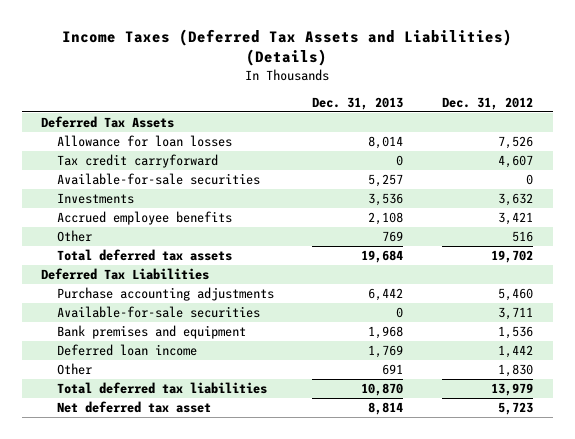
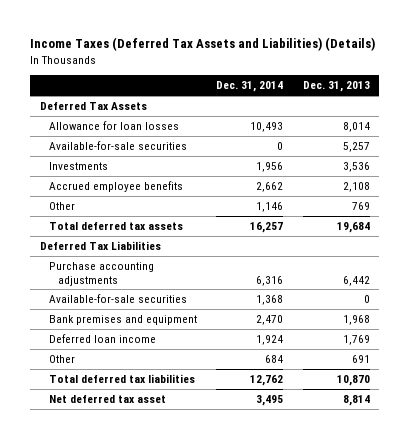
[442,97,534,111] Dec. 31, 2012 -> none
none -> [216,81,284,93] Dec. 31, 2014
[56,153,218,168] Tax credit carryforward -> none

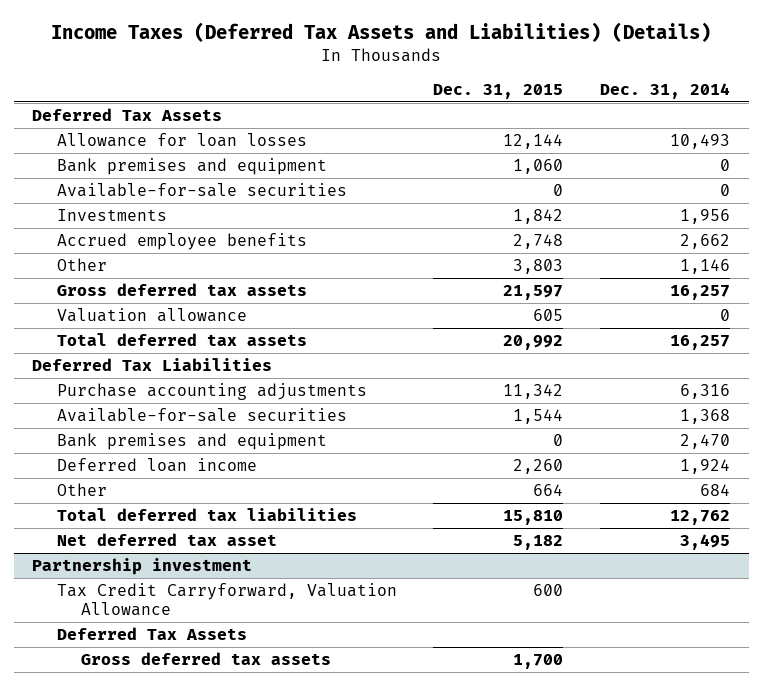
[302,81,370,93] Dec. 31, 2013 -> none
none -> [433,84,564,100] Dec. 31, 2015
none -> [56,157,327,175] Bank premises and equipment
none -> [56,282,307,296] Gross deferred tax assets
none -> [56,307,247,322] Valuation allowance
none -> [32,557,253,575] Partnership investment
none -> [56,582,397,617] Tax Credit Carryforward, Valuation Allowance
none -> [56,626,247,640] Deferred Tax Assets
none -> [80,651,331,665] Gross deferred tax assets

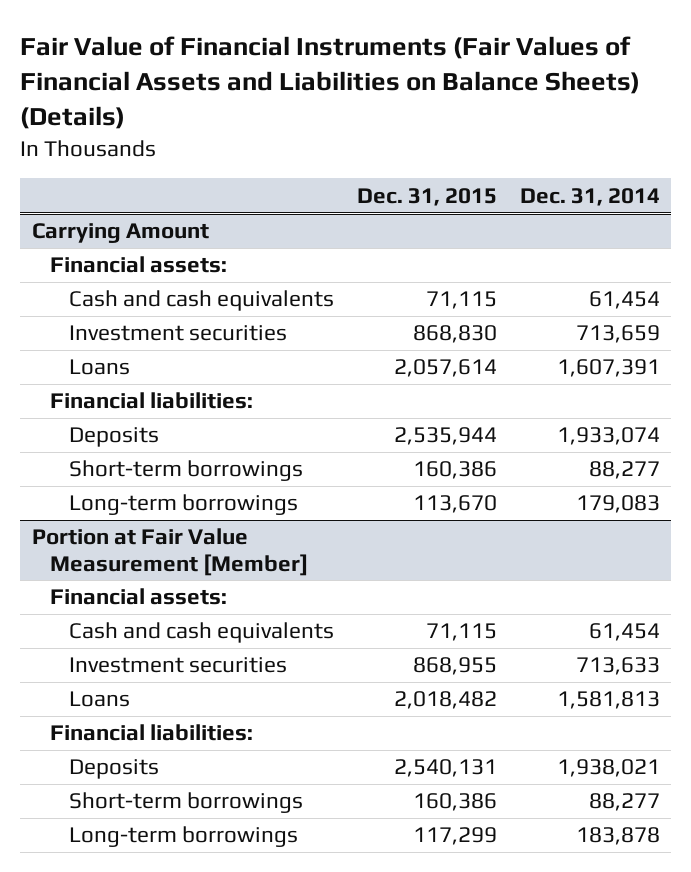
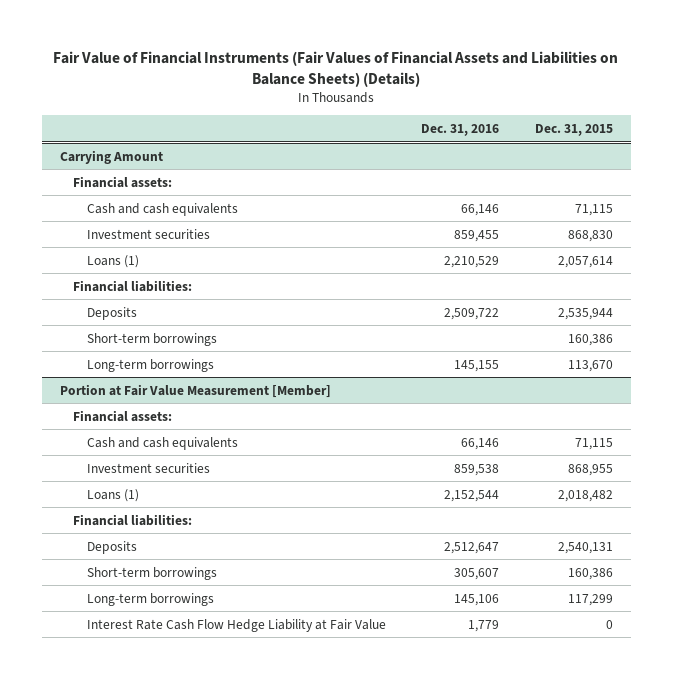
[519,187,660,206] Dec. 31, 2014 -> none
none -> [421,124,500,137] Dec. 31, 2016
[68,359,130,376] Loans -> [86,254,139,268] Loans (1)
[68,691,130,708] Loans -> [86,488,139,502] Loans (1)
none -> [86,618,386,632] Interest Rate Cash Flow Hedge Liability at Fair Value

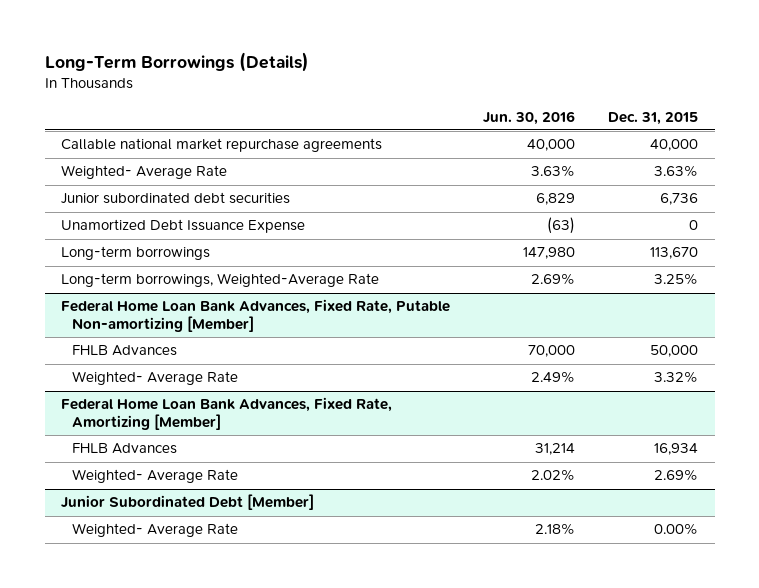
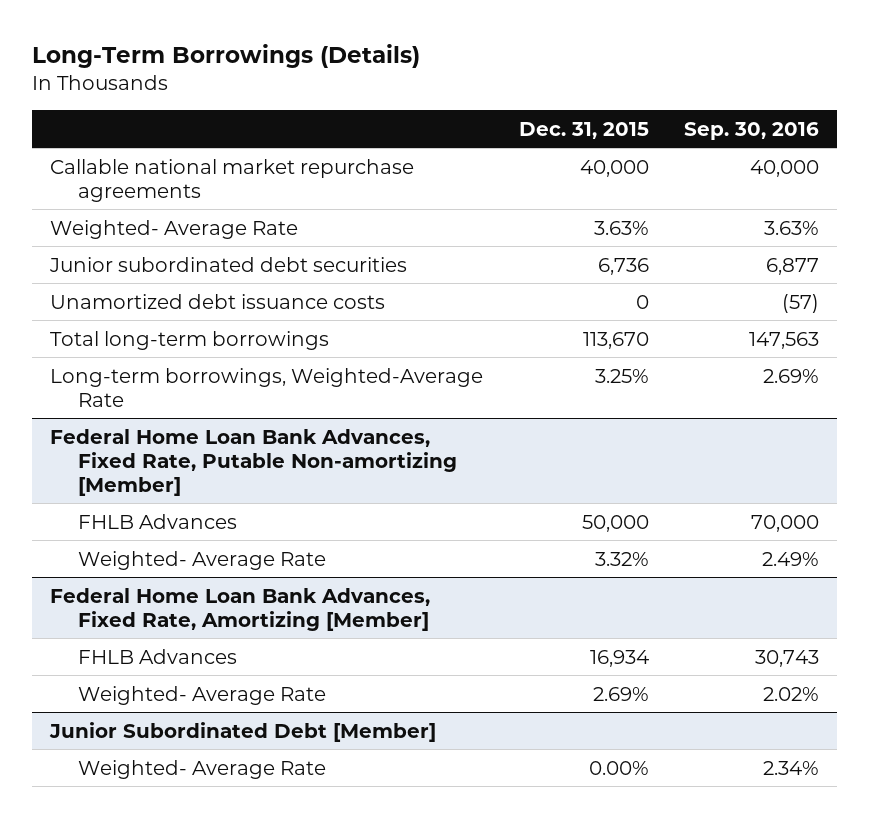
[483,110,576,125] Jun. 30, 2016 -> none
none -> [684,121,820,140] Sep. 30, 2016
[61,219,306,234] Unamortized Debt Issuance Expense -> [49,293,385,309] Unamortized debt issuance costs
[61,246,211,261] Long-term borrowings -> [49,330,329,350] Total long-term borrowings

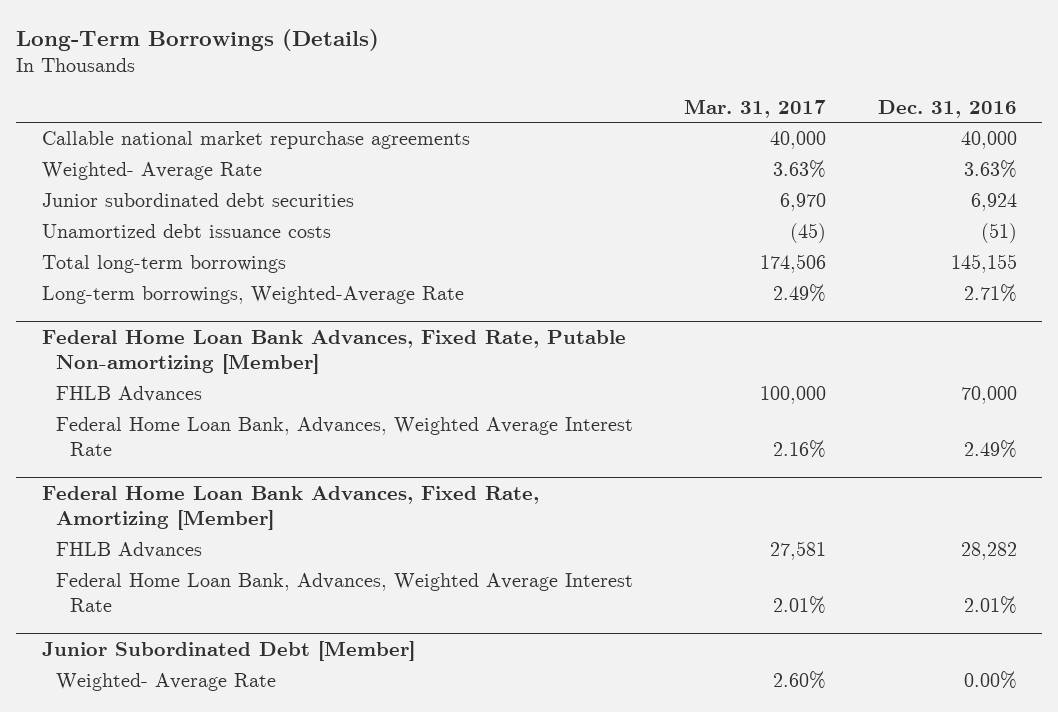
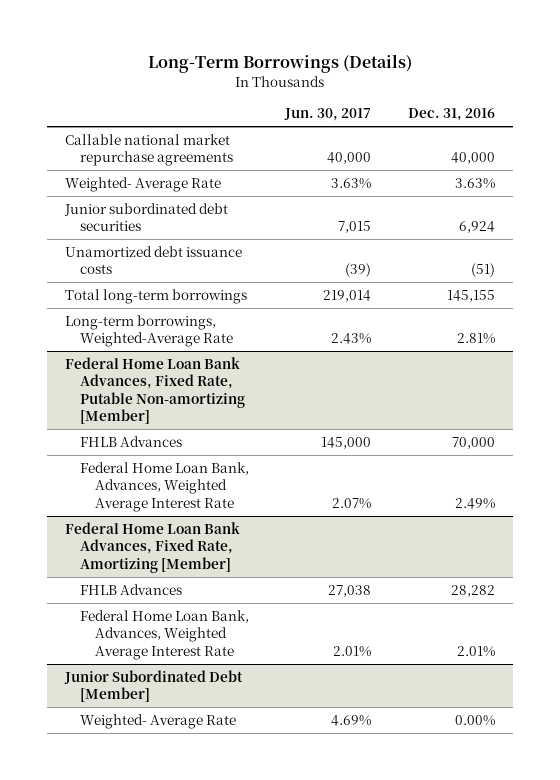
[684,98,827,118] Mar. 31, 2017 -> none
none -> [284,108,372,122] Jun. 30, 2017
[963,284,1017,303] 2.71% -> [456,333,495,345] 2.81%

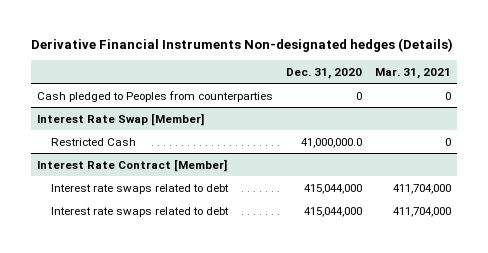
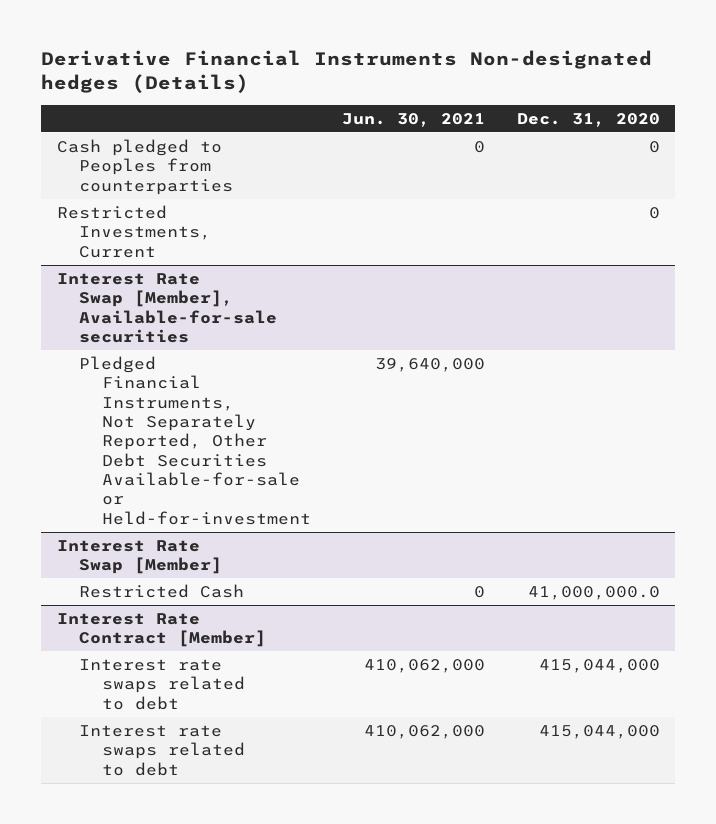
[374,67,451,79] Mar. 31, 2021 -> none
none -> [342,112,486,127] Jun. 30, 2021
none -> [56,204,212,258] Restricted Investments, Current
none -> [56,272,278,343] Interest Rate Swap [Member], Available-for-sale securities
none -> [79,355,311,525] Pledged Financial Instruments, Not Separately Reported, Other Debt Securities Available-for-sale or Held-for-investment

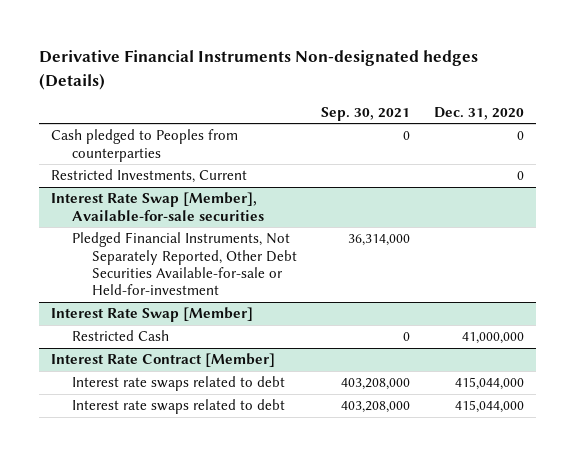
[342,112,486,127] Jun. 30, 2021 -> none
none -> [320,106,410,121] Sep. 30, 2021
[527,585,660,600] 41,000,000.0 -> [461,332,524,345] 41,000,000

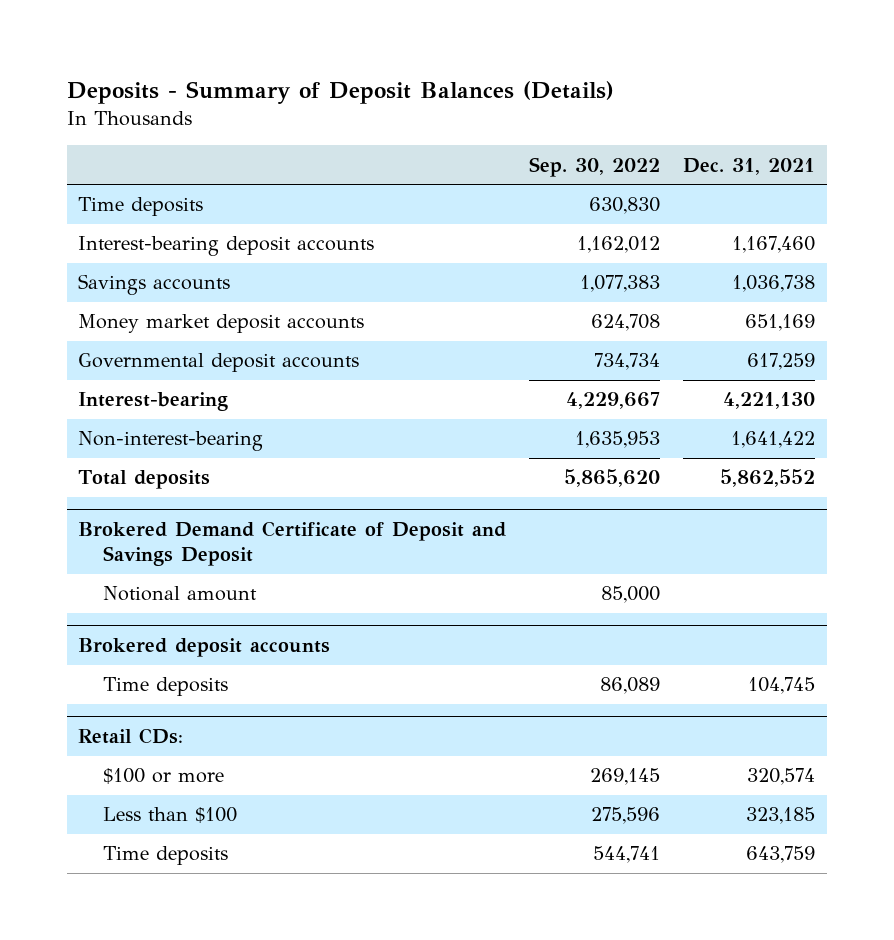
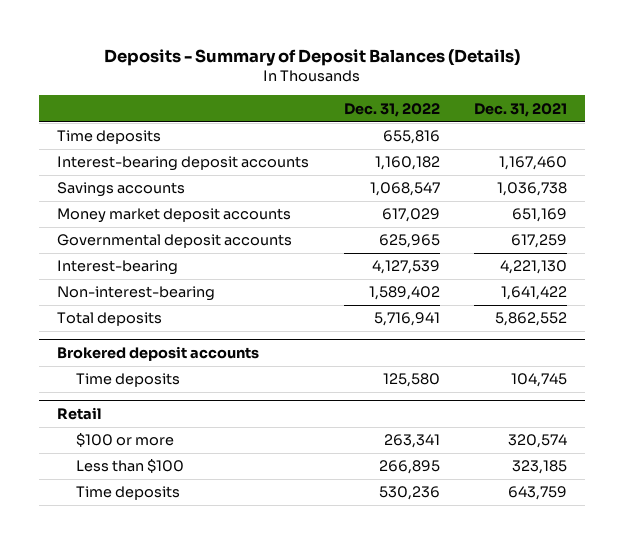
[529,156,661,177] Sep. 30, 2022 -> none
none -> [343,102,440,117] Dec. 31, 2022
[78,520,507,567] Brokered Demand Certificate of Deposit and Savings Deposit -> none
[102,586,257,602] Notional amount -> none
[78,727,184,744] Retail CDs: -> [56,407,102,421] Retail

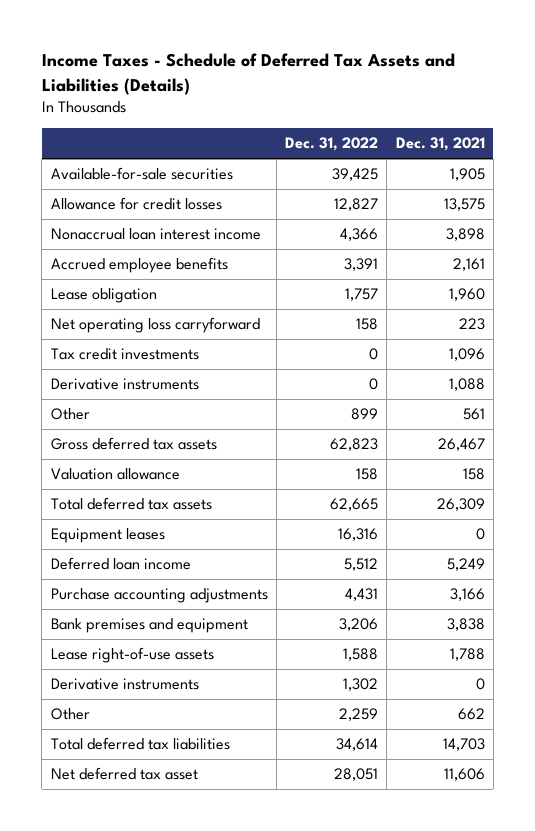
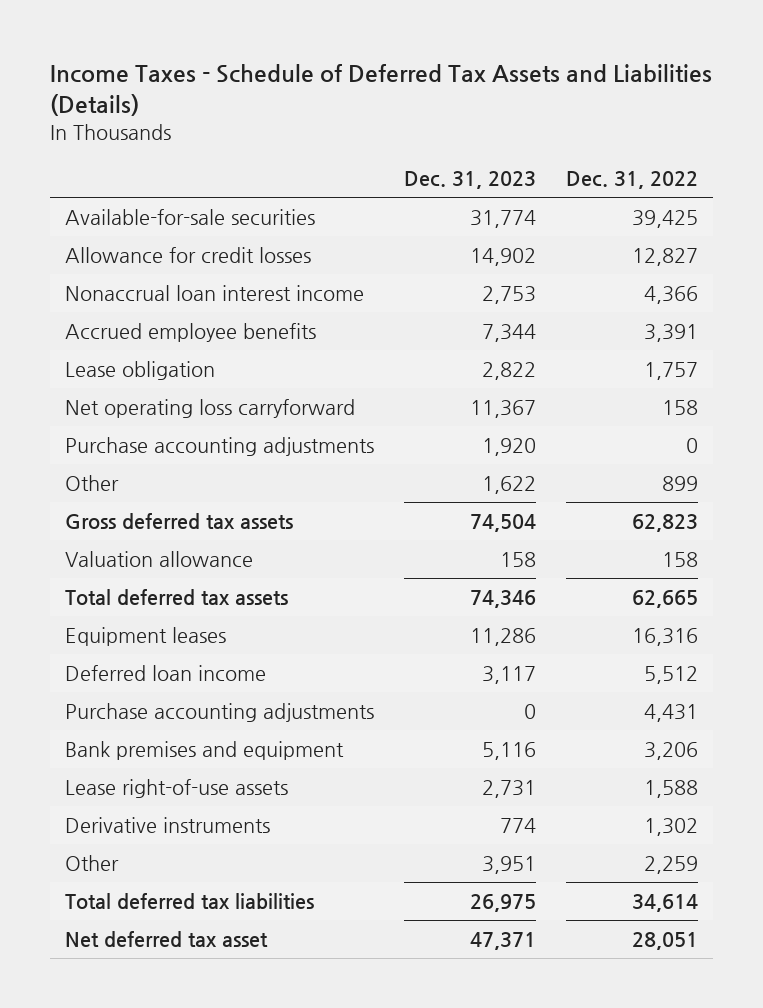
[395,137,485,152] Dec. 31, 2021 -> none
none -> [403,171,536,190] Dec. 31, 2023
[50,348,199,361] Tax credit investments -> none
[50,378,199,391] Derivative instruments -> none
none -> [64,437,374,457] Purchase accounting adjustments

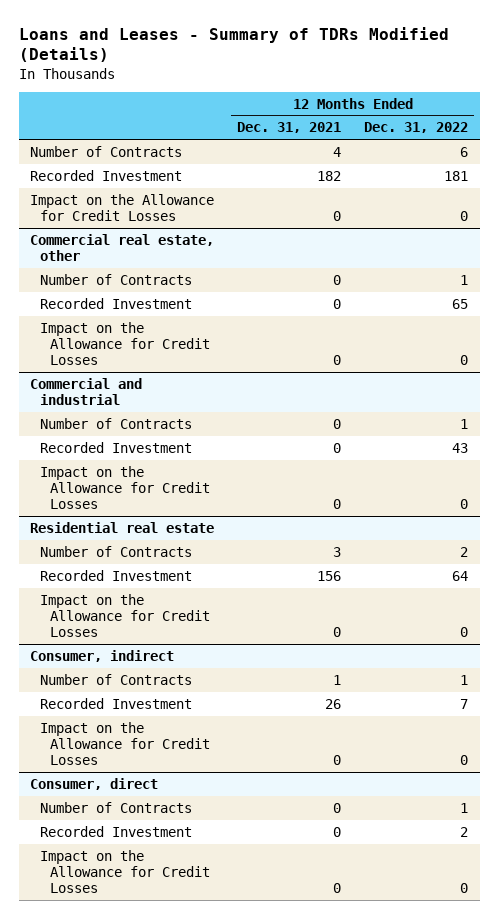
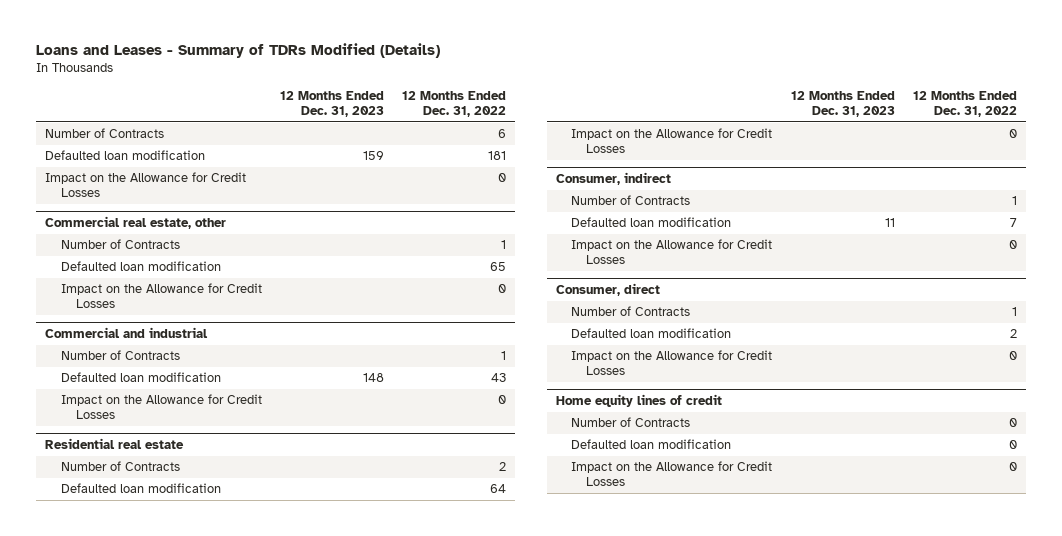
[237,122,342,134] Dec. 31, 2021 -> none
none -> [279,91,384,117] 12 Months Ended Dec. 31, 2023
[30,169,183,181] Recorded Investment -> [45,150,206,161] Defaulted loan modification
[40,297,193,309] Recorded Investment -> [60,261,221,272] Defaulted loan modification
[40,441,193,453] Recorded Investment -> [60,372,221,383] Defaulted loan modification
[40,569,193,581] Recorded Investment -> [60,483,221,494] Defaulted loan modification
[40,697,193,709] Recorded Investment -> [571,217,732,228] Defaulted loan modification
[40,825,193,837] Recorded Investment -> [571,328,732,339] Defaulted loan modification
none -> [555,393,722,407] Home equity lines of credit
none -> [571,417,691,428] Number of Contracts
none -> [571,439,732,450] Defaulted loan modification
none -> [571,461,773,486] Impact on the Allowance for Credit Losses

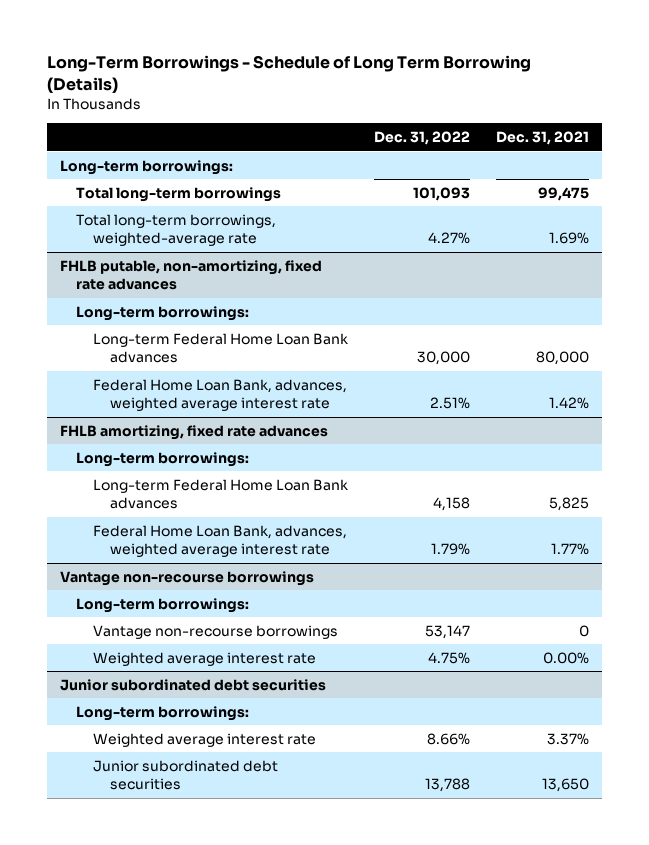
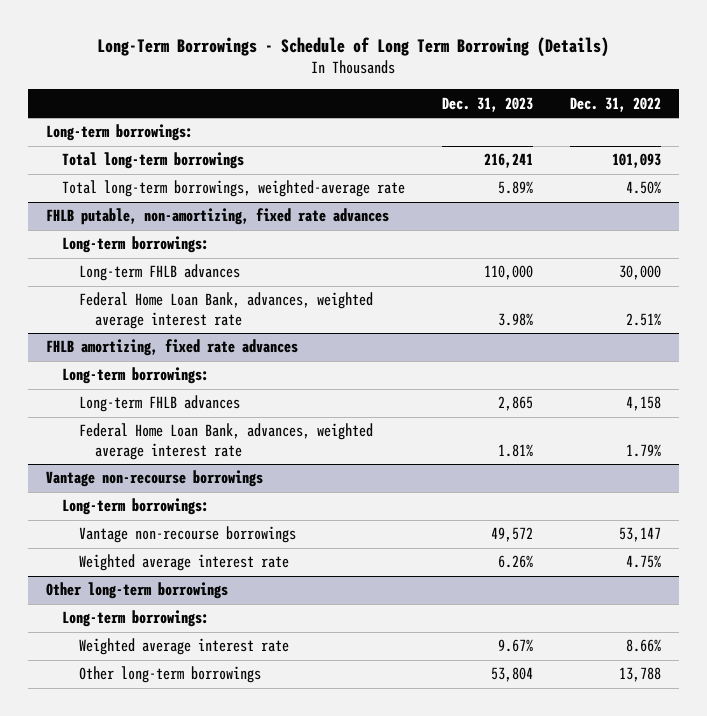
[496,131,590,146] Dec. 31, 2021 -> none
none -> [441,96,533,112] Dec. 31, 2023
[428,232,471,245] 4.27% -> [625,181,661,195] 4.50%
[93,332,349,364] Long-term Federal Home Loan Bank advances -> [78,264,240,282] Long-term FHLB advances
[93,478,349,510] Long-term Federal Home Loan Bank advances -> [78,395,240,413] Long-term FHLB advances
[59,678,326,691] Junior subordinated debt securities -> none
none -> [45,582,228,600] Other long-term borrowings
[93,759,279,791] Junior subordinated debt securities -> [78,666,261,684] Other long-term borrowings

